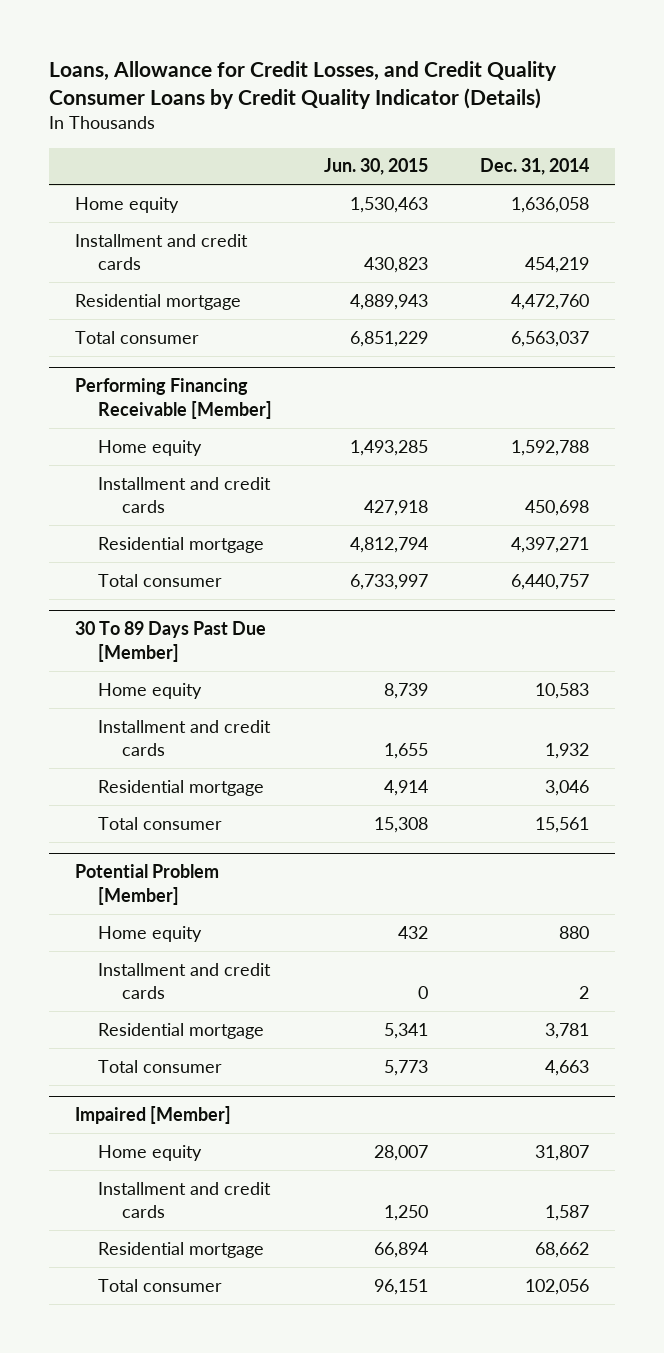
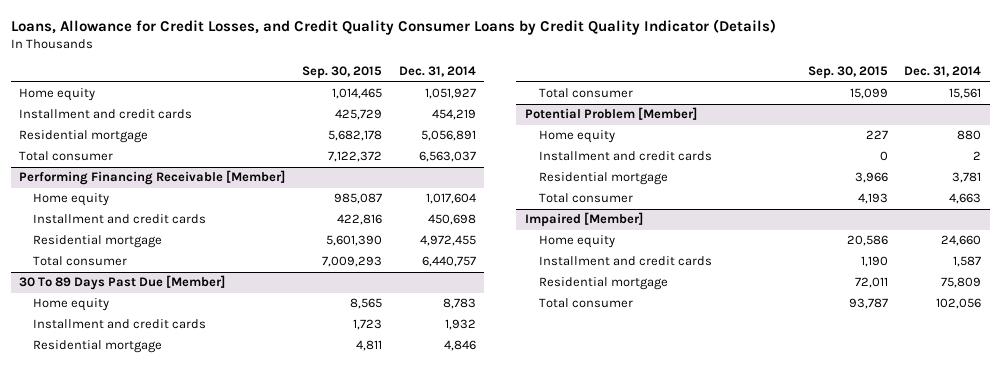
[324,158,429,176] Jun. 30, 2015 -> none
none -> [302,66,383,80] Sep. 30, 2015
[510,196,589,213] 1,636,058 -> [424,88,476,100] 1,051,927
[510,293,589,310] 4,472,760 -> [420,130,476,142] 5,056,891
[510,439,589,456] 1,592,788 -> [425,193,476,205] 1,017,604
[510,536,589,553] 4,397,271 -> [419,235,476,247] 4,972,455
[534,682,589,699] 10,583 -> [442,298,476,310] 8,783
[544,779,589,796] 3,046 -> [443,340,476,352] 4,846
[534,1144,589,1161] 31,807 -> [941,235,982,247] 24,660
[534,1241,589,1258] 68,662 -> [941,277,982,289] 75,809

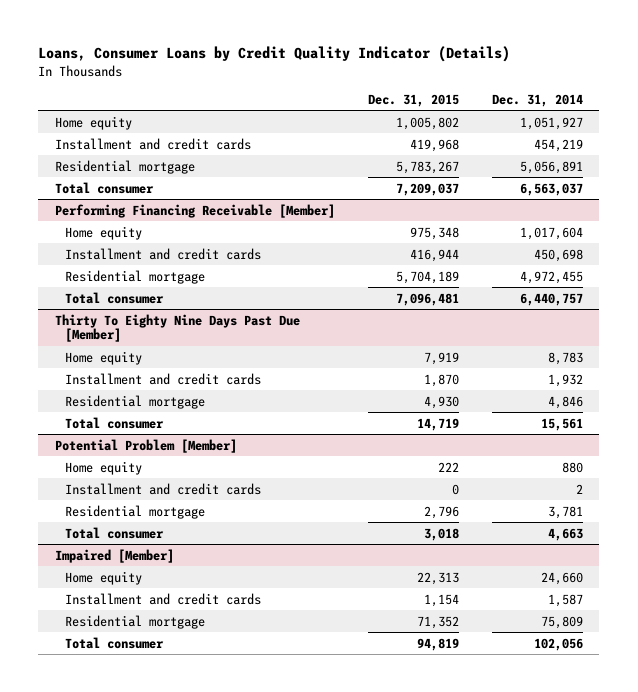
[10,18,776,35] Loans, Allowance for Credit Losses, and Credit Quality Consumer Loans by Credit Quality Indicator (Details) -> [38,46,511,63] Loans, Consumer Loans by Credit Quality Indicator (Details)
[302,66,383,80] Sep. 30, 2015 -> none
none -> [367,93,459,107] Dec. 31, 2015
[19,275,226,291] 30 To 89 Days Past Due [Member] -> [54,313,300,343] Thirty To Eighty Nine Days Past Due [Member]

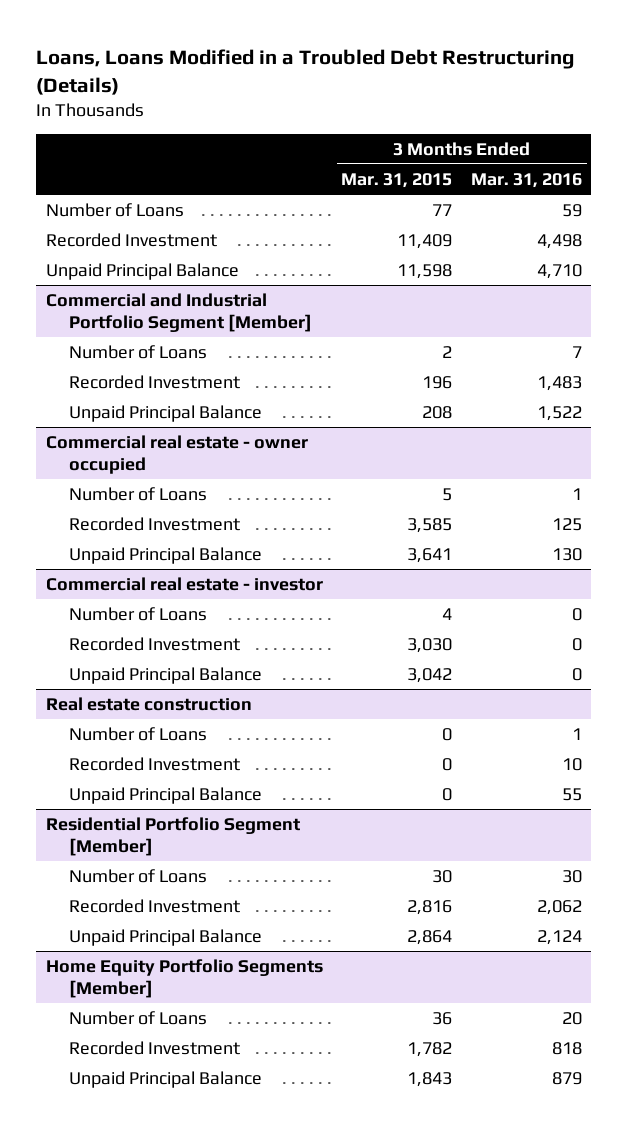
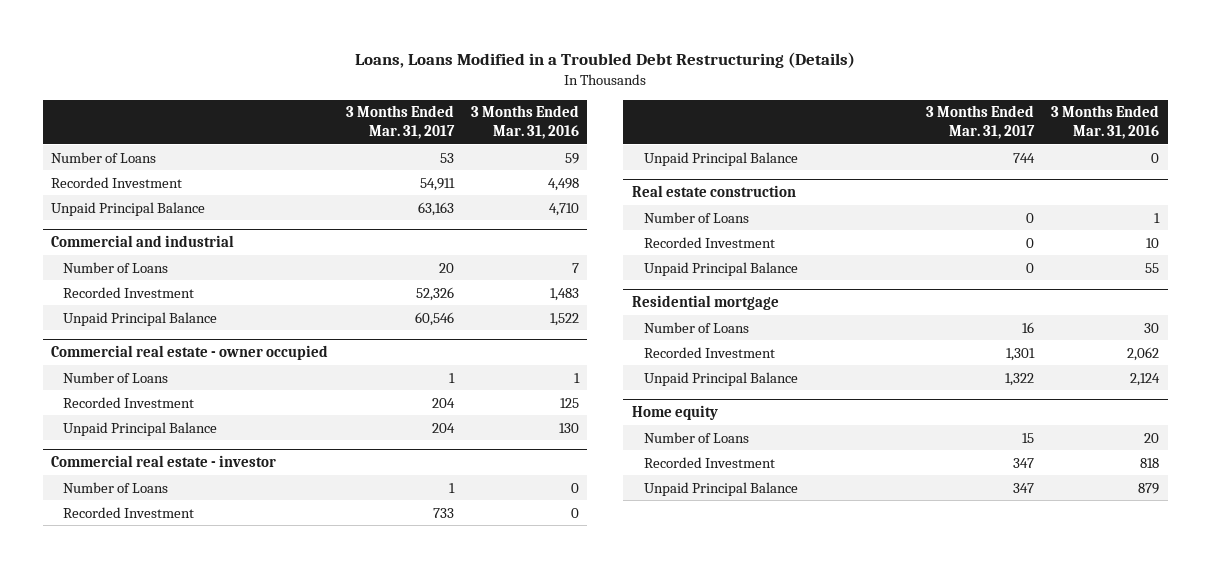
[341,172,453,188] Mar. 31, 2015 -> none
none -> [345,105,455,139] 3 Months Ended Mar. 31, 2017
[45,292,313,332] Commercial and Industrial Portfolio Segment [Member] -> [51,234,235,247] Commercial and industrial
[45,816,300,856] Residential Portfolio Segment [Member] -> [631,294,779,310] Residential mortgage
[45,958,323,998] Home Equity Portfolio Segments [Member] -> [631,404,718,420] Home equity

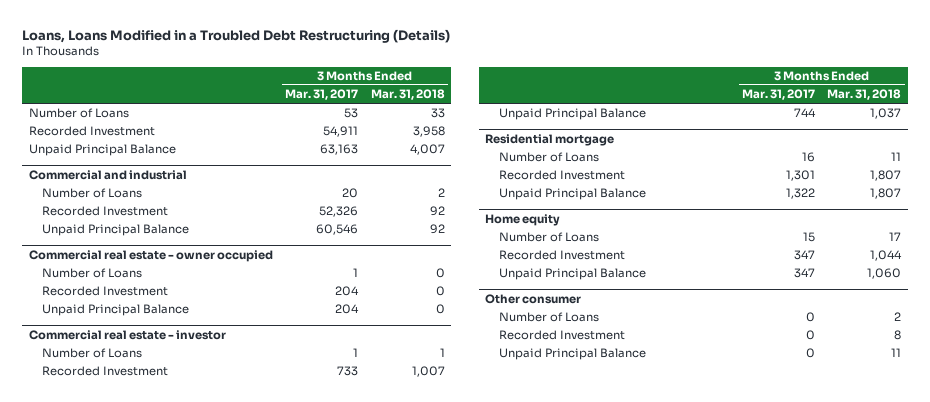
[470,105,579,139] 3 Months Ended Mar. 31, 2016 -> none
none -> [370,89,445,101] Mar. 31, 2018
[631,184,796,197] Real estate construction -> none
[643,211,749,223] Number of Loans -> none
[643,236,775,248] Recorded Investment -> none
[643,261,798,276] Unpaid Principal Balance -> none
none -> [485,293,582,304] Other consumer
none -> [498,312,599,323] Number of Loans
none -> [498,330,625,341] Recorded Investment
none -> [498,348,646,361] Unpaid Principal Balance

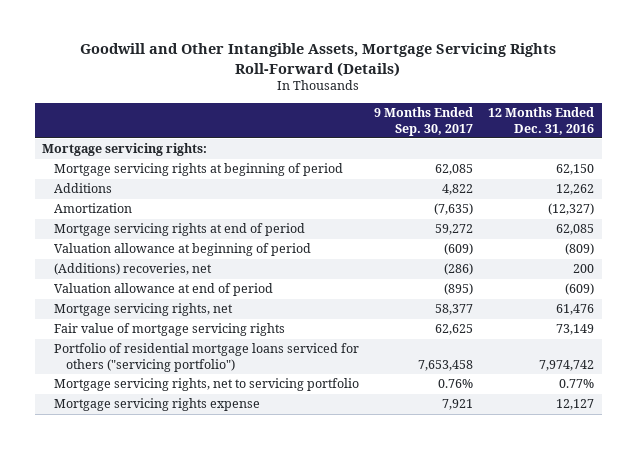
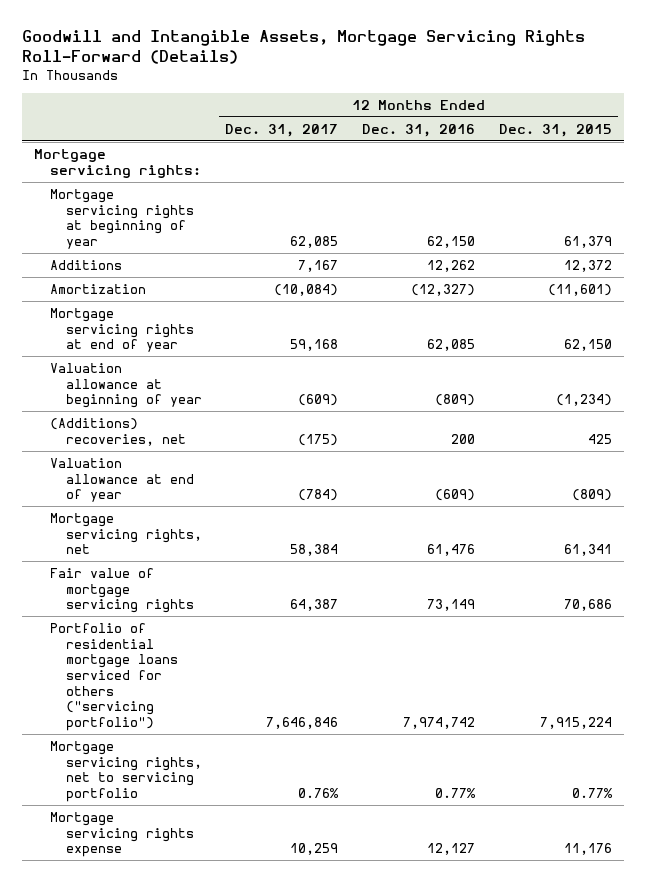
[80,43,557,77] Goodwill and Other Intangible Assets, Mortgage Servicing Rights Roll-Forward (Details) -> [22,30,586,65] Goodwill and Intangible Assets, Mortgage Servicing Rights Roll-Forward (Details)
[374,106,474,136] 9 Months Ended Sep. 30, 2017 -> none
none -> [225,123,339,137] Dec. 31, 2017
none -> [498,123,612,137] Dec. 31, 2015
[54,163,344,177] Mortgage servicing rights at beginning of period -> [49,188,194,249] Mortgage servicing rights at beginning of year
[54,223,306,237] Mortgage servicing rights at end of period -> [49,307,194,353] Mortgage servicing rights at end of year
[54,243,312,257] Valuation allowance at beginning of period -> [49,362,202,409] Valuation allowance at beginning of year
[54,283,274,297] Valuation allowance at end of period -> [49,457,194,503] Valuation allowance at end of year

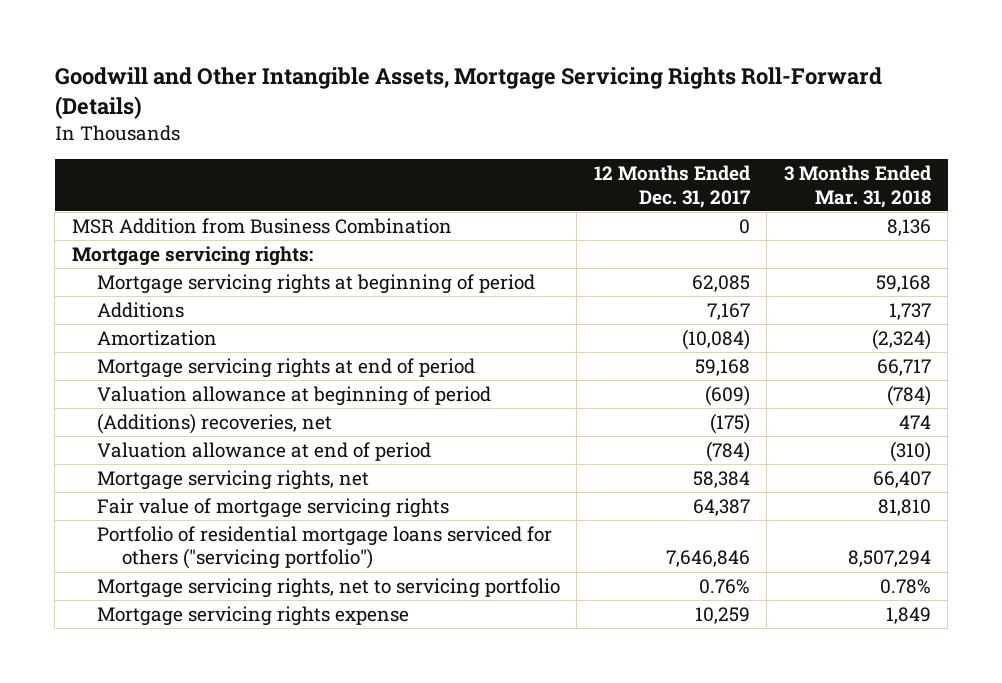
[22,30,586,65] Goodwill and Intangible Assets, Mortgage Servicing Rights Roll-Forward (Details) -> [54,67,882,120] Goodwill and Other Intangible Assets, Mortgage Servicing Rights Roll-Forward (Details)
[362,123,476,137] Dec. 31, 2016 -> none
[498,123,612,137] Dec. 31, 2015 -> none
none -> [783,165,931,208] 3 Months Ended Mar. 31, 2018
none -> [71,218,452,235] MSR Addition from Business Combination
[49,188,194,249] Mortgage servicing rights at beginning of year -> [96,274,535,295] Mortgage servicing rights at beginning of period
[49,307,194,353] Mortgage servicing rights at end of year -> [96,358,475,379] Mortgage servicing rights at end of period
[49,362,202,409] Valuation allowance at beginning of year -> [96,386,491,407] Valuation allowance at beginning of period
[49,457,194,503] Valuation allowance at end of year -> [96,442,431,462] Valuation allowance at end of period

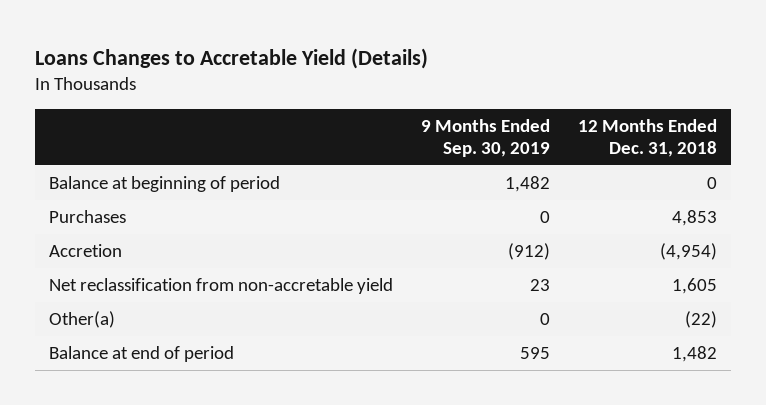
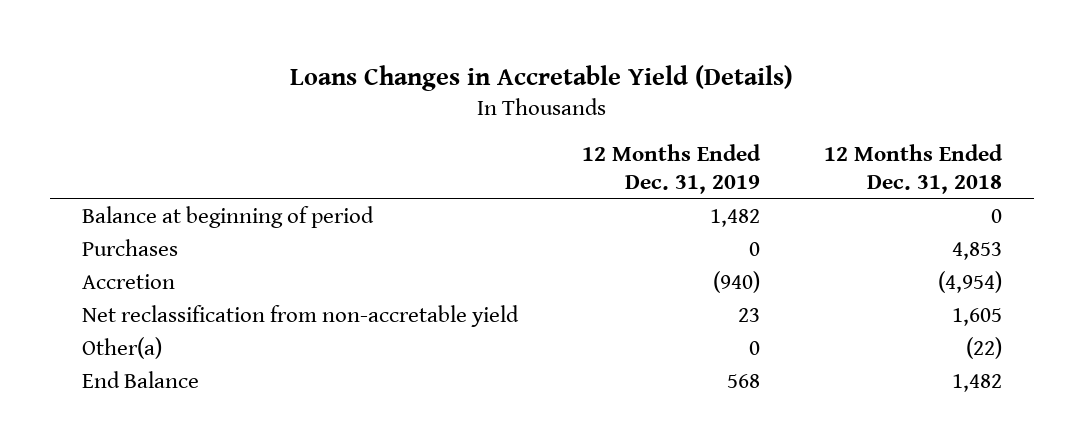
[35,47,429,69] Loans Changes to Accretable Yield (Details) -> [290,65,794,92] Loans Changes in Accretable Yield (Details)
[421,119,551,158] 9 Months Ended Sep. 30, 2019 -> none
none -> [582,144,762,194] 12 Months Ended Dec. 31, 2019
[49,345,235,362] Balance at end of period -> [82,370,200,388] End Balance

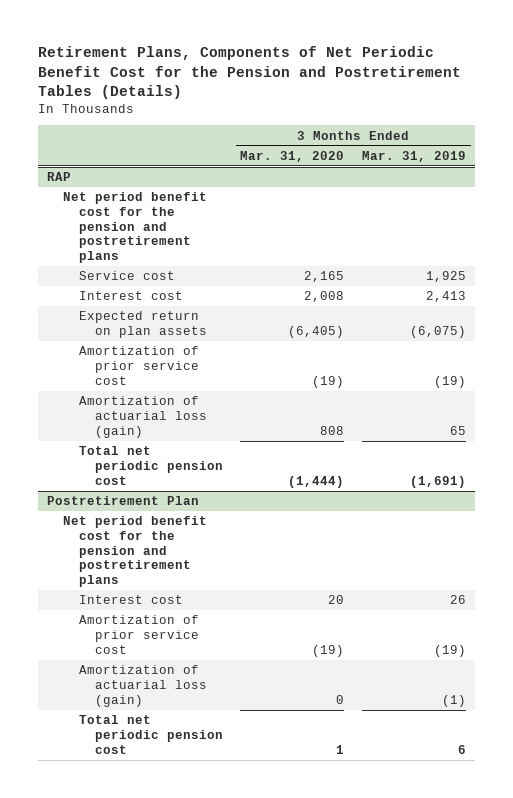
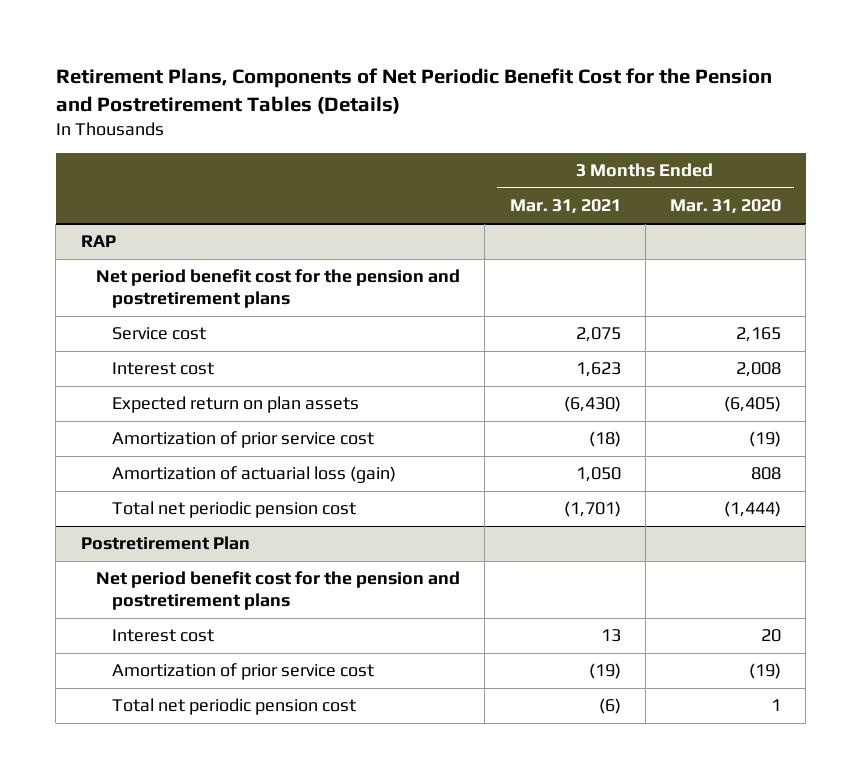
[362,150,467,162] Mar. 31, 2019 -> none
none -> [509,199,621,215] Mar. 31, 2021
[78,665,207,707] Amortization of actuarial loss (gain) -> none

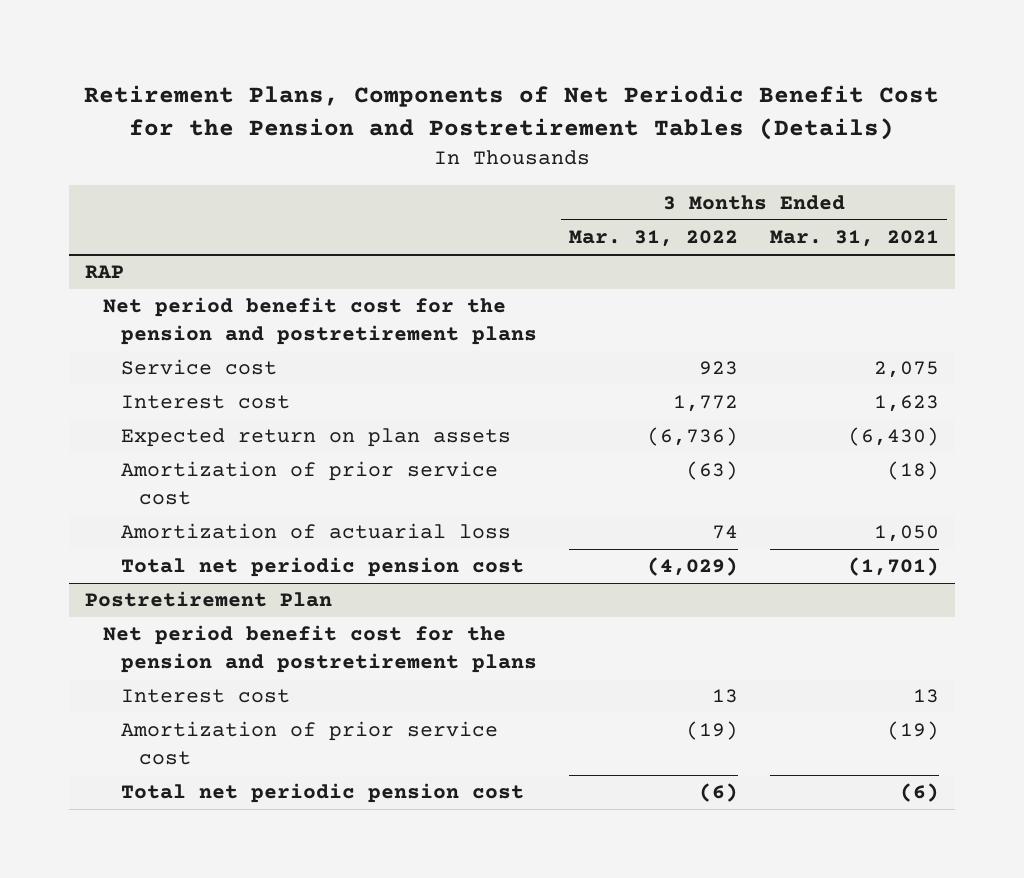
[670,199,782,215] Mar. 31, 2020 -> none
none -> [568,230,738,248] Mar. 31, 2022
[111,466,396,484] Amortization of actuarial loss (gain) -> [120,523,511,540] Amortization of actuarial loss

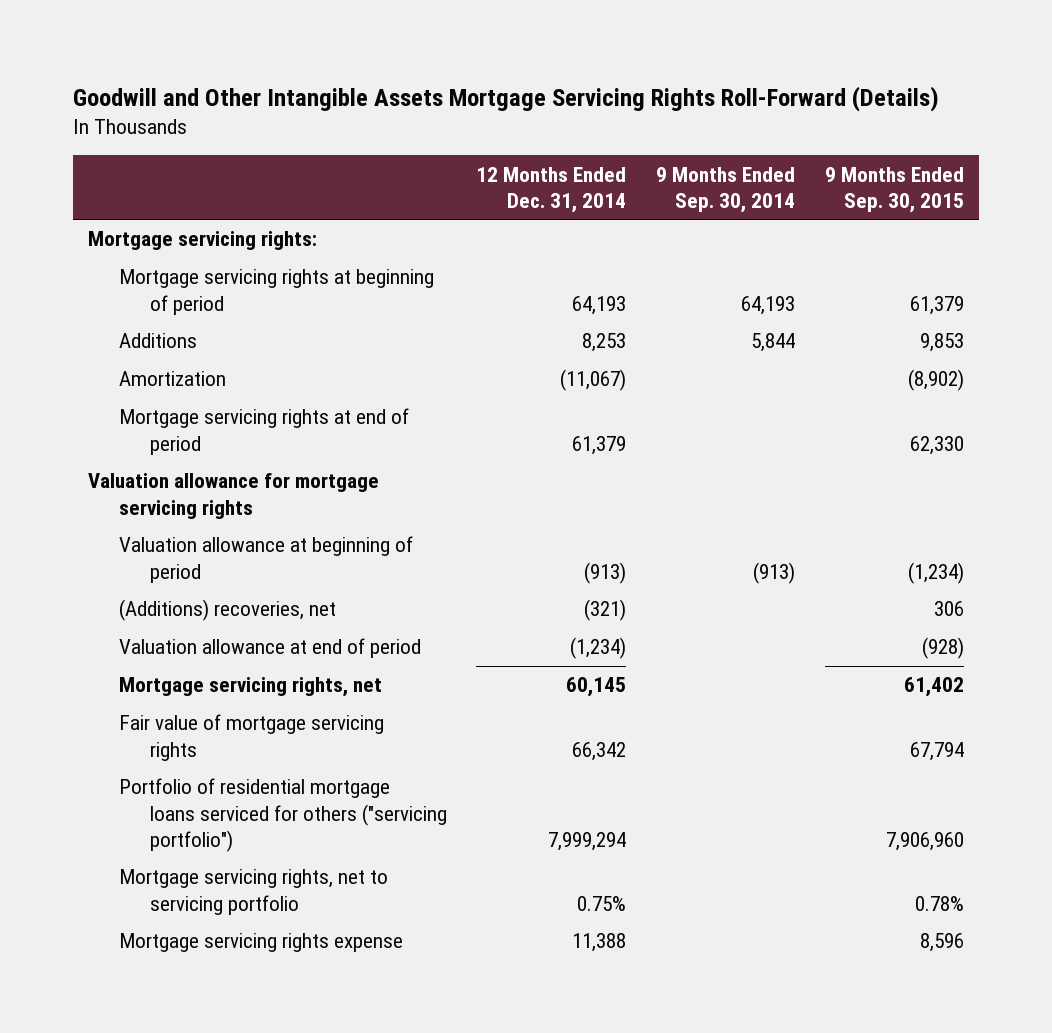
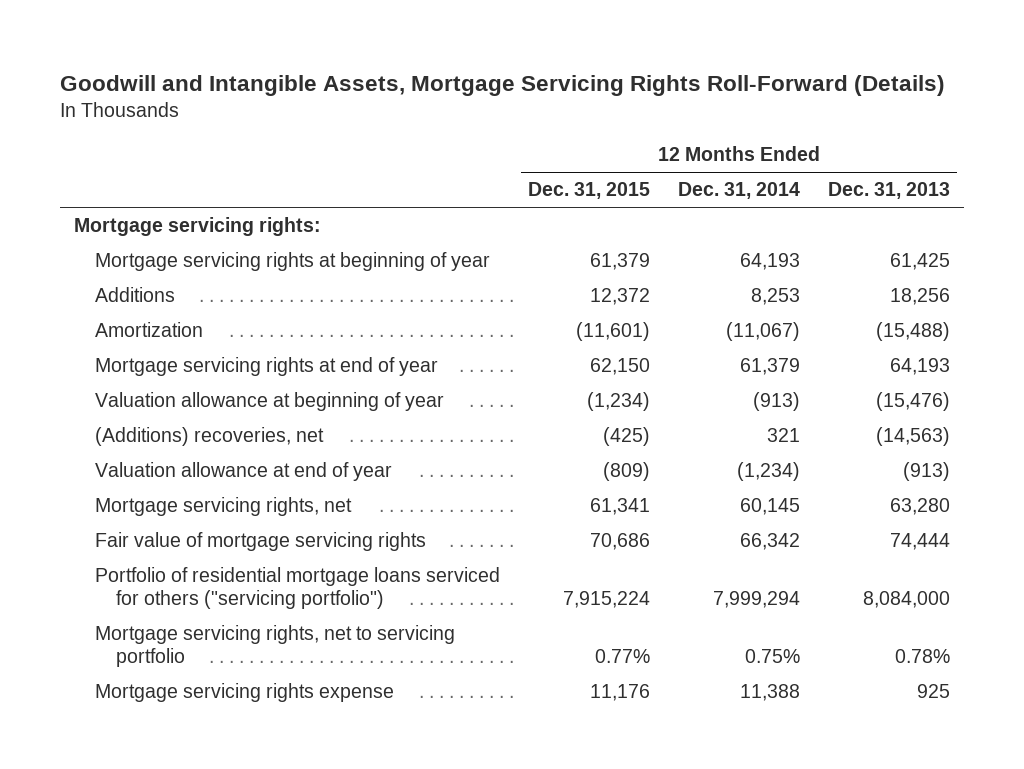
[73,85,940,112] Goodwill and Other Intangible Assets Mortgage Servicing Rights Roll-Forward (Details) -> [59,74,945,96] Goodwill and Intangible Assets, Mortgage Servicing Rights Roll-Forward (Details)
[656,166,796,213] 9 Months Ended Sep. 30, 2014 -> none
[825,166,965,213] 9 Months Ended Sep. 30, 2015 -> none
none -> [528,182,651,200] Dec. 31, 2015
none -> [828,182,951,200] Dec. 31, 2013
[118,269,434,315] Mortgage servicing rights at beginning of period -> [95,252,491,272] Mortgage servicing rights at beginning of year
[88,473,380,519] Valuation allowance for mortgage servicing rights -> none
[118,408,409,455] Mortgage servicing rights at end of period -> [95,357,439,377] Mortgage servicing rights at end of year
[118,536,413,583] Valuation allowance at beginning of period -> [95,392,445,412] Valuation allowance at beginning of year
[584,599,627,622] (321) -> [767,428,801,443] 321
[118,638,421,659] Valuation allowance at end of period -> [95,462,393,482] Valuation allowance at end of year

